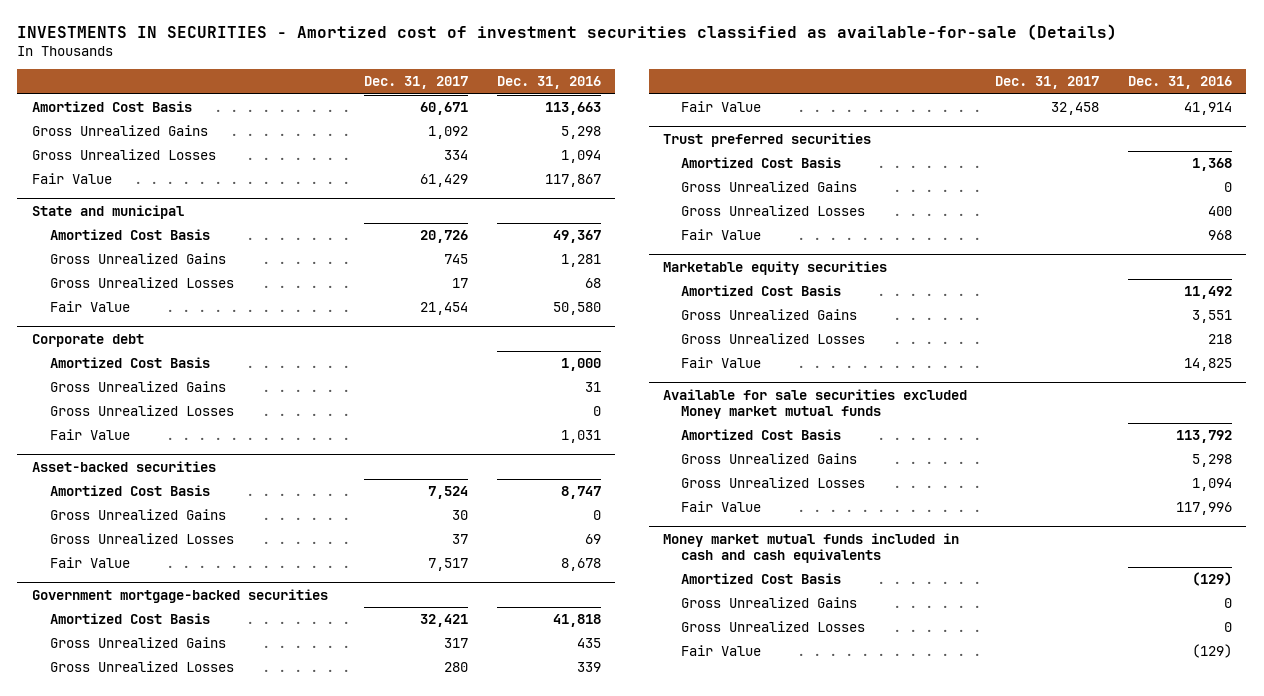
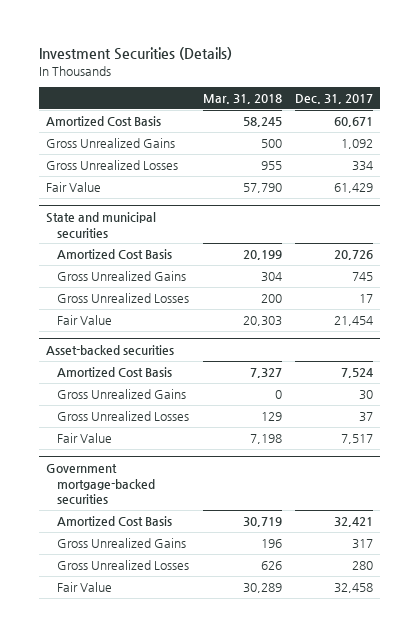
[17,24,1118,41] INVESTMENTS IN SECURITIES - Amortized cost of investment securities classified as available-for-sale (Details) -> [39,47,233,61] Investment Securities (Details)
[496,76,601,90] Dec. 31, 2016 -> none
none -> [202,94,282,105] Mar. 31, 2018
[31,204,184,219] State and municipal -> [46,212,157,238] State and municipal securities
[31,333,144,347] Corporate debt -> none
[50,356,211,368] Amortized Cost Basis -> none
[50,380,227,392] Gross Unrealized Gains -> none
[50,404,235,416] Gross Unrealized Losses -> none
[50,428,131,440] Fair Value -> none
[662,132,871,147] Trust preferred securities -> none
[681,156,842,168] Amortized Cost Basis -> none
[681,180,858,192] Gross Unrealized Gains -> none
[681,204,866,216] Gross Unrealized Losses -> none
[681,228,762,240] Fair Value -> none
[662,260,887,275] Marketable equity securities -> none
[681,284,842,296] Amortized Cost Basis -> none
[681,308,858,320] Gross Unrealized Gains -> none
[681,332,866,344] Gross Unrealized Losses -> none
[681,356,762,368] Fair Value -> none
[662,388,967,419] Available for sale securities excluded Money market mutual funds -> none
[681,428,842,440] Amortized Cost Basis -> none
[681,452,858,464] Gross Unrealized Gains -> none
[681,476,866,488] Gross Unrealized Losses -> none
[681,500,762,512] Fair Value -> none
[662,532,959,563] Money market mutual funds included in cash and cash equivalents -> none
[681,572,842,584] Amortized Cost Basis -> none
[681,596,858,608] Gross Unrealized Gains -> none
[681,620,866,632] Gross Unrealized Losses -> none
[681,644,762,656] Fair Value -> none

